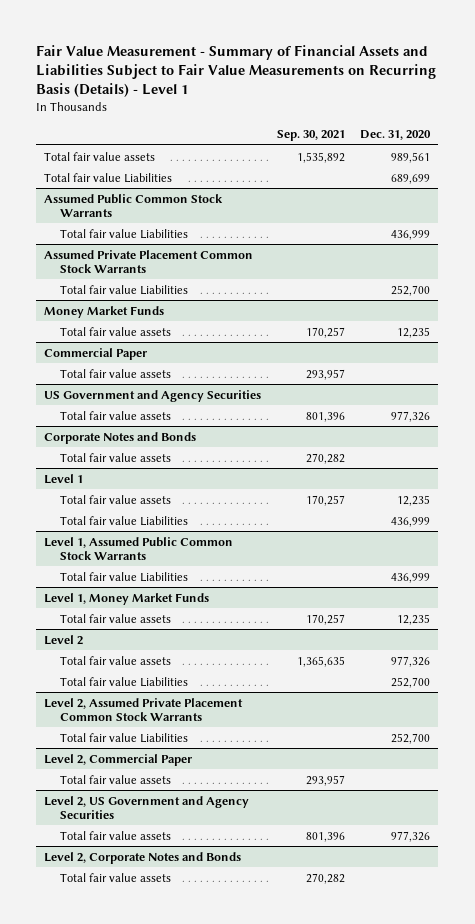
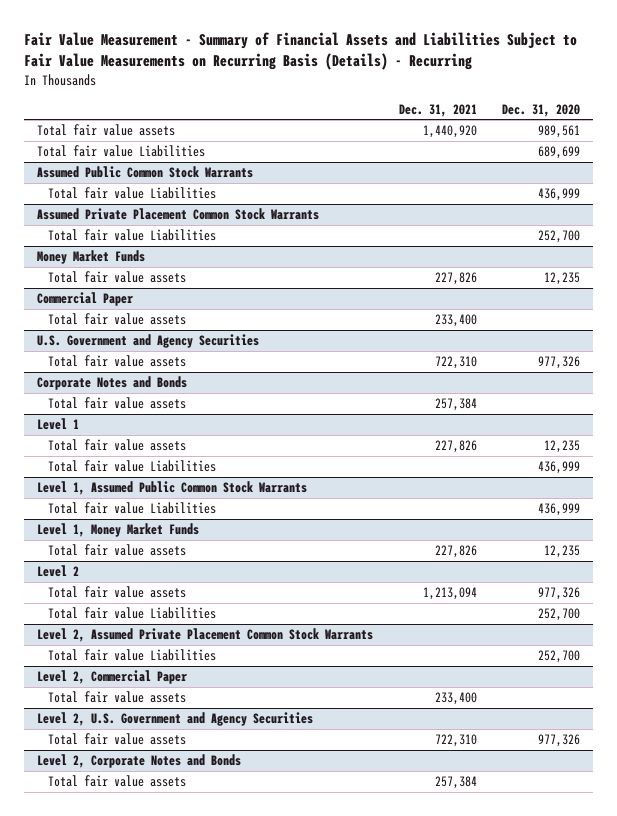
[36,44,437,98] Fair Value Measurement - Summary of Financial Assets and Liabilities Subject to Fair Value Measurements on Recurring Basis (Details) - Level 1 -> [24,32,578,71] Fair Value Measurement - Summary of Financial Assets and Liabilities Subject to Fair Value Measurements on Recurring Basis (Details) - Recurring
[276,130,345,142] Sep. 30, 2021 -> none
none -> [398,103,477,117] Dec. 31, 2021
[44,389,262,402] US Government and Agency Securities -> [36,334,259,349] U.S. Government and Agency Securities
[44,795,250,820] Level 2, US Government and Agency Securities -> [36,712,313,727] Level 2, U.S. Government and Agency Securities

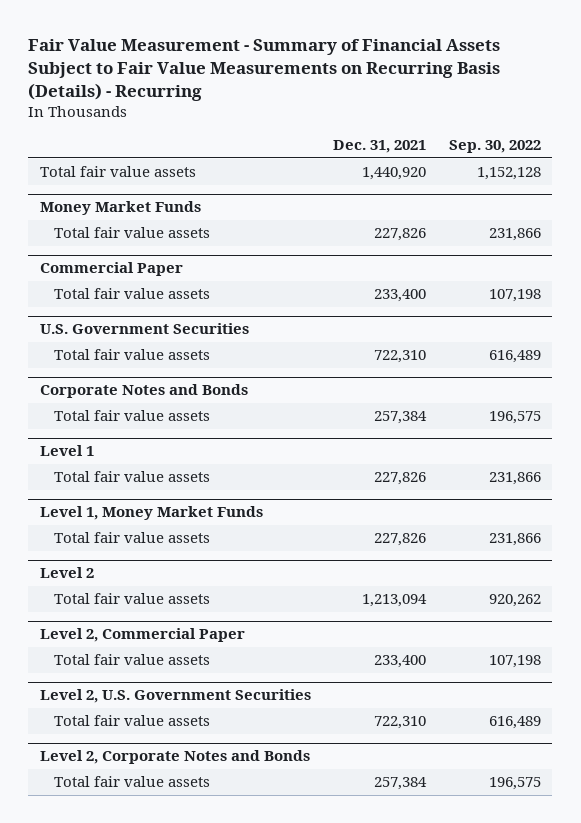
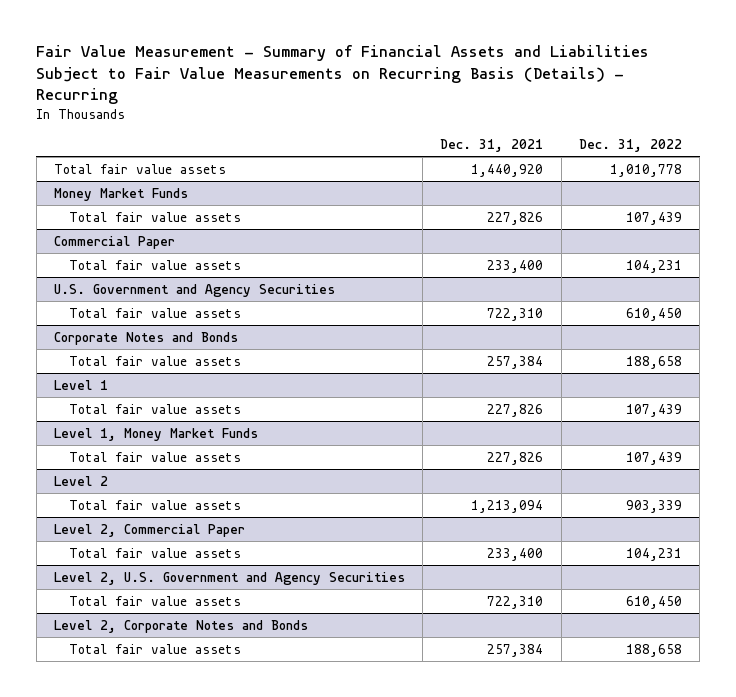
[28,39,501,102] Fair Value Measurement - Summary of Financial Assets Subject to Fair Value Measurements on Recurring Basis (Details) - Recurring -> [36,45,650,105] Fair Value Measurement - Summary of Financial Assets and Liabilities Subject to Fair Value Measurements on Recurring Basis (Details) - Recurring
[448,140,541,154] Sep. 30, 2022 -> none
none -> [578,139,682,153] Dec. 31, 2022
[39,323,249,335] U.S. Government Securities -> [53,283,335,297] U.S. Government and Agency Securities
[39,689,311,704] Level 2, U.S. Government Securities -> [53,571,405,585] Level 2, U.S. Government and Agency Securities

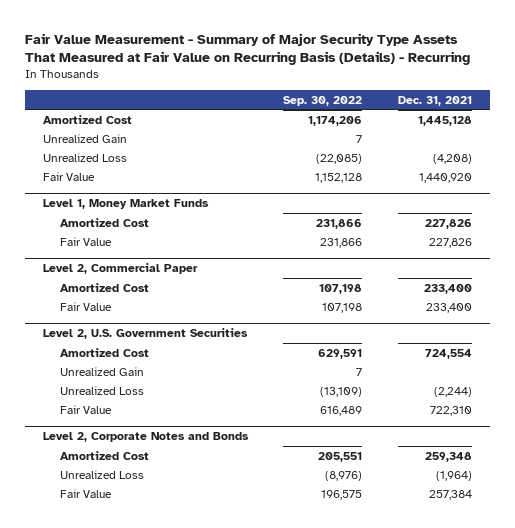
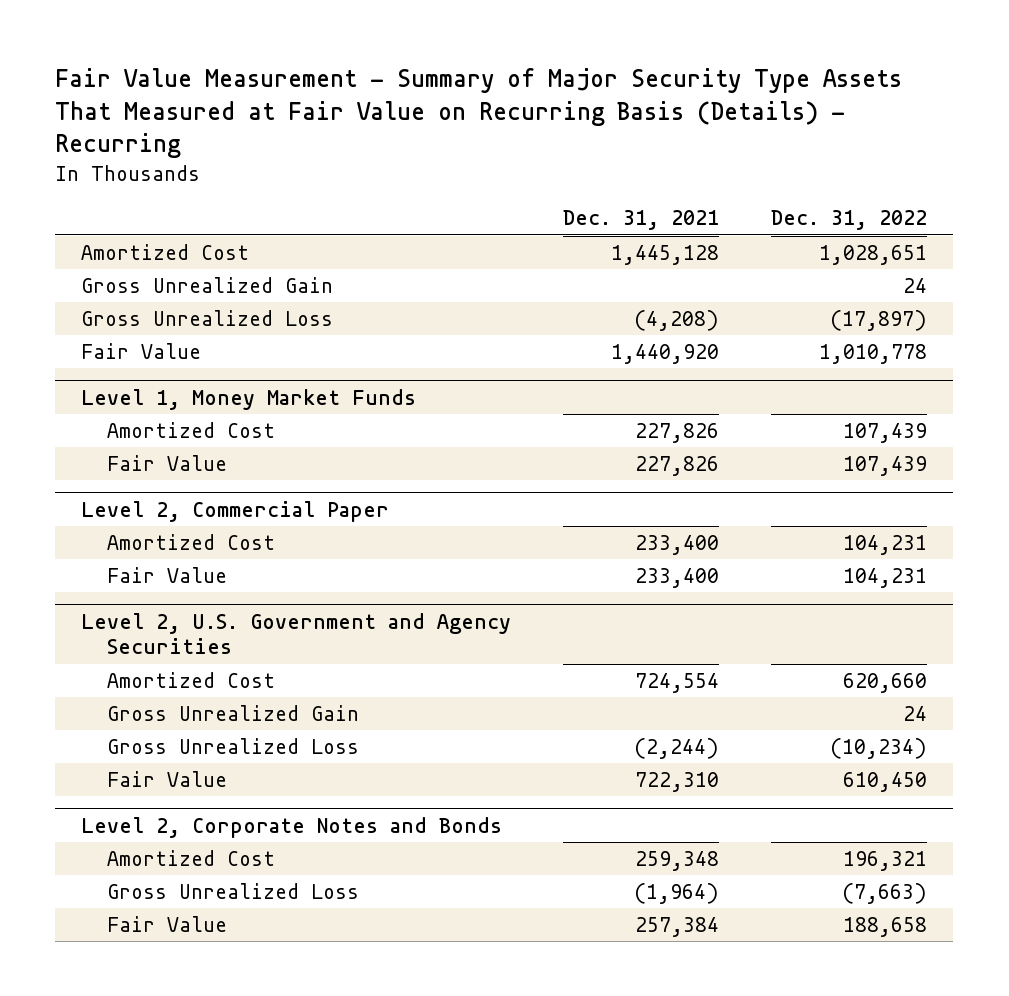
[283,95,363,106] Sep. 30, 2022 -> none
none -> [771,210,928,231] Dec. 31, 2022
[42,133,127,143] Unrealized Gain -> [81,276,334,293] Gross Unrealized Gain
[42,152,127,162] Unrealized Loss -> [81,309,334,326] Gross Unrealized Loss
[42,328,248,340] Level 2, U.S. Government Securities -> [81,612,512,655] Level 2, U.S. Government and Agency Securities
[59,366,144,376] Unrealized Gain -> [106,704,359,721] Gross Unrealized Gain
[59,385,144,395] Unrealized Loss -> [106,737,359,754] Gross Unrealized Loss
[59,469,144,479] Unrealized Loss -> [106,882,359,899] Gross Unrealized Loss

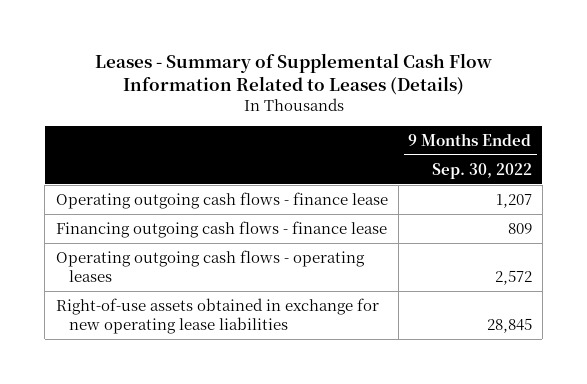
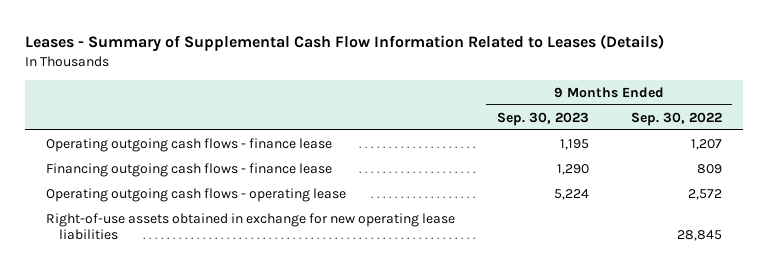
none -> [496,111,589,126] Sep. 30, 2023
[55,249,365,282] Operating outgoing cash flows - operating leases -> [45,187,346,202] Operating outgoing cash flows - operating lease

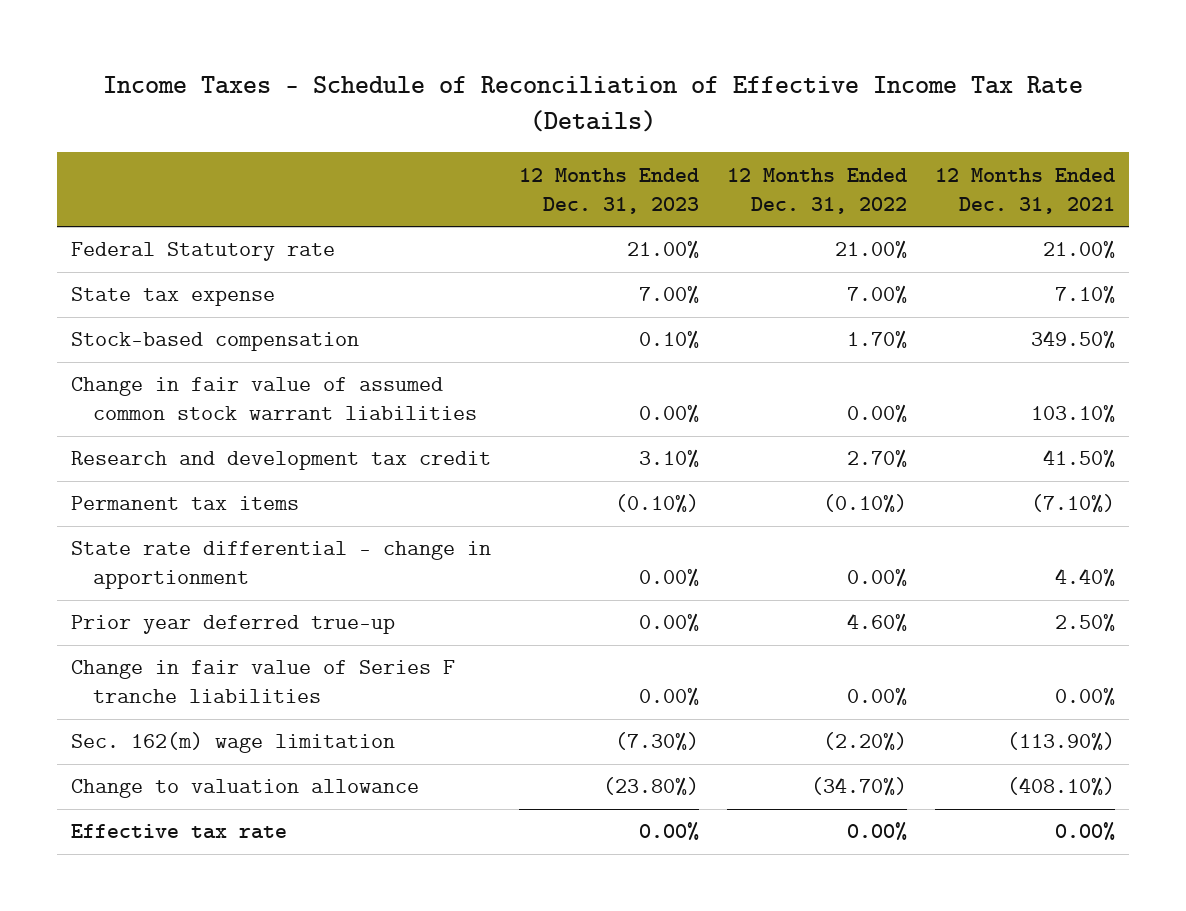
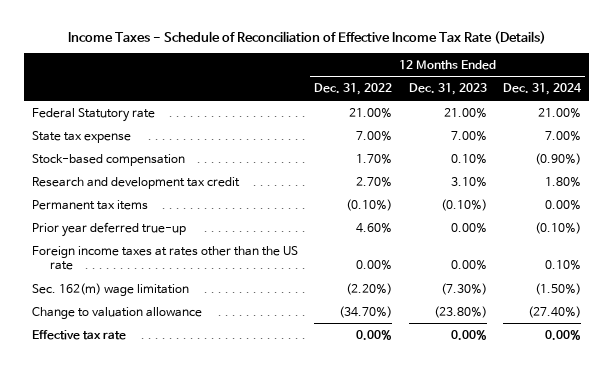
[934,167,1115,214] 12 Months Ended Dec. 31, 2021 -> none
none -> [503,83,583,96] Dec. 31, 2024
[71,377,478,421] Change in fair value of assumed common stock warrant liabilities -> none
[71,541,492,590] State rate differential - change in apportionment -> none
[71,660,456,704] Change in fair value of Series F tranche liabilities -> none
none -> [32,245,299,271] Foreign income taxes at rates other than the US rate

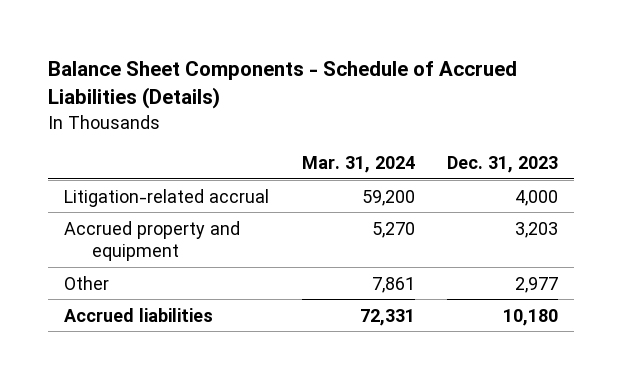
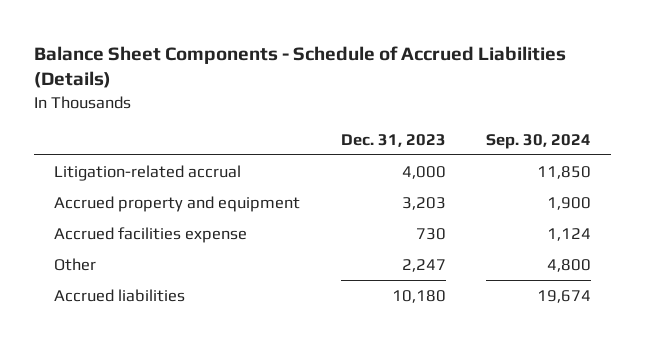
[301,156,415,174] Mar. 31, 2024 -> none
none -> [486,133,592,149] Sep. 30, 2024
none -> [54,226,248,243] Accrued facilities expense
[515,276,559,293] 2,977 -> [401,258,446,272] 2,247

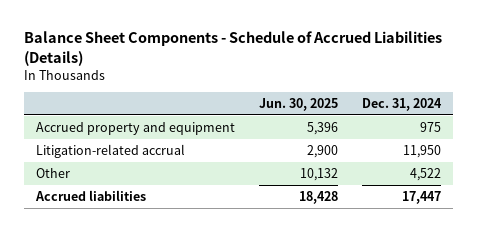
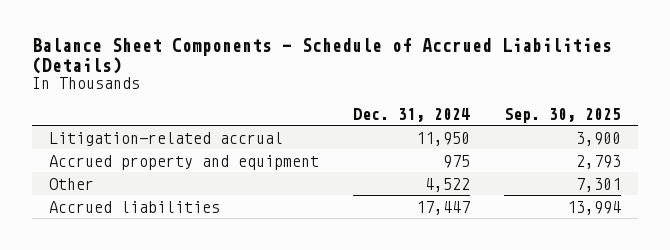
[258,98,338,112] Jun. 30, 2025 -> none
none -> [503,107,621,123] Sep. 30, 2025
[35,121,235,135] Accrued property and equipment -> [49,154,320,170] Accrued property and equipment

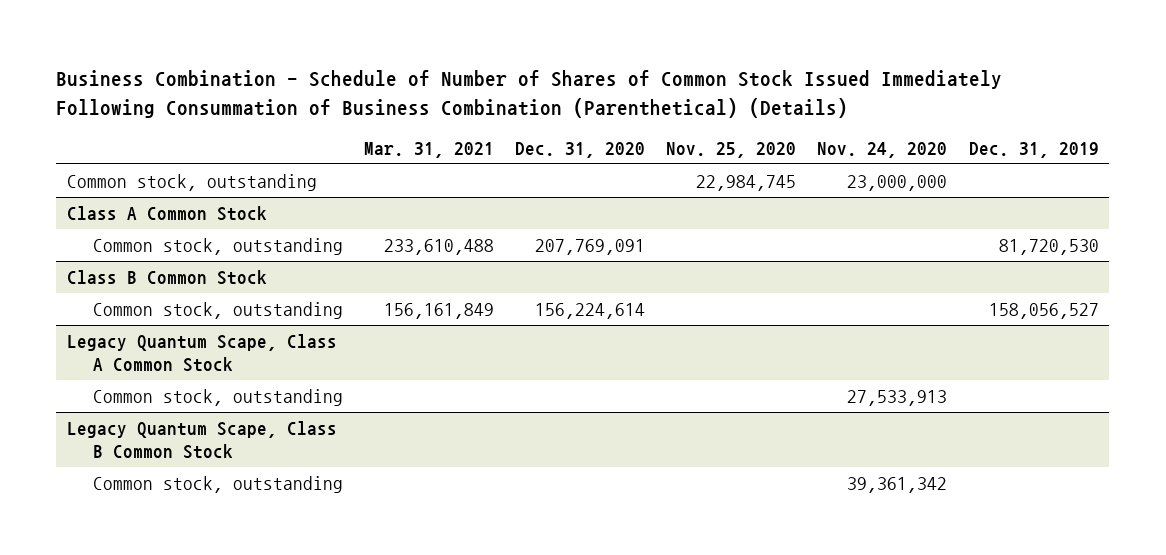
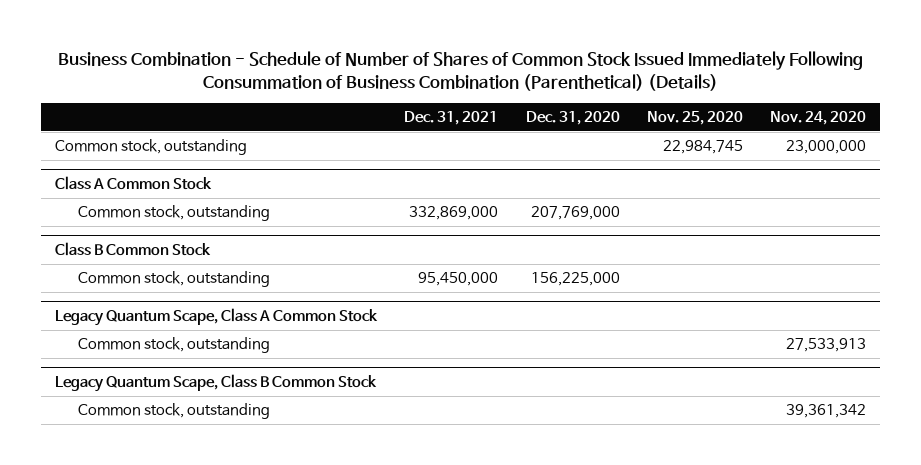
[363,141,494,158] Mar. 31, 2021 -> none
[968,141,1099,158] Dec. 31, 2019 -> none
none -> [404,111,499,126] Dec. 31, 2021
[535,238,646,255] 207,769,091 -> [530,206,620,221] 207,769,000
[535,302,646,319] 156,224,614 -> [530,272,620,287] 156,225,000

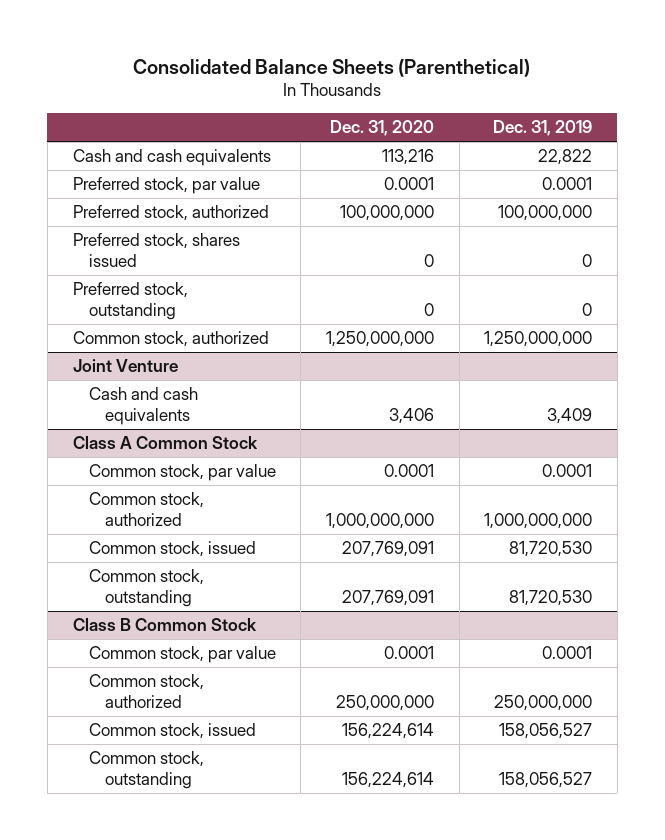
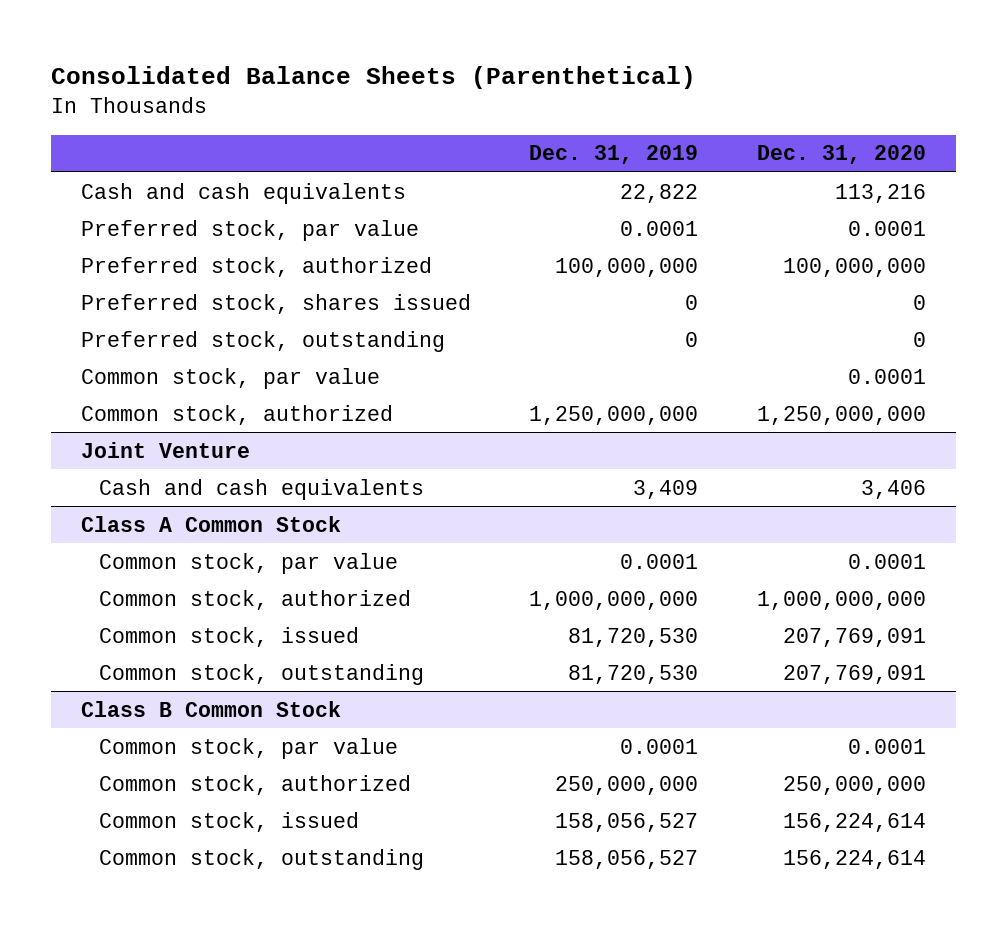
none -> [80,367,380,389] Common stock, par value

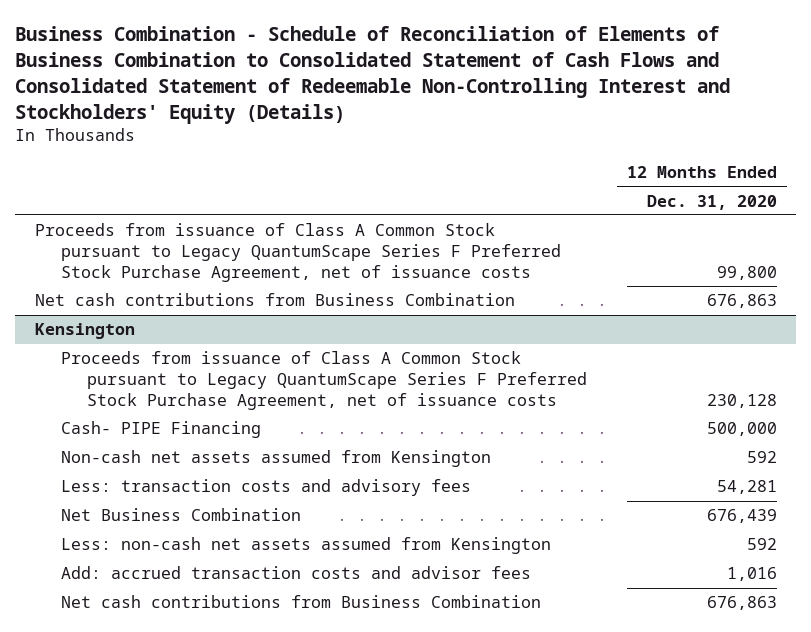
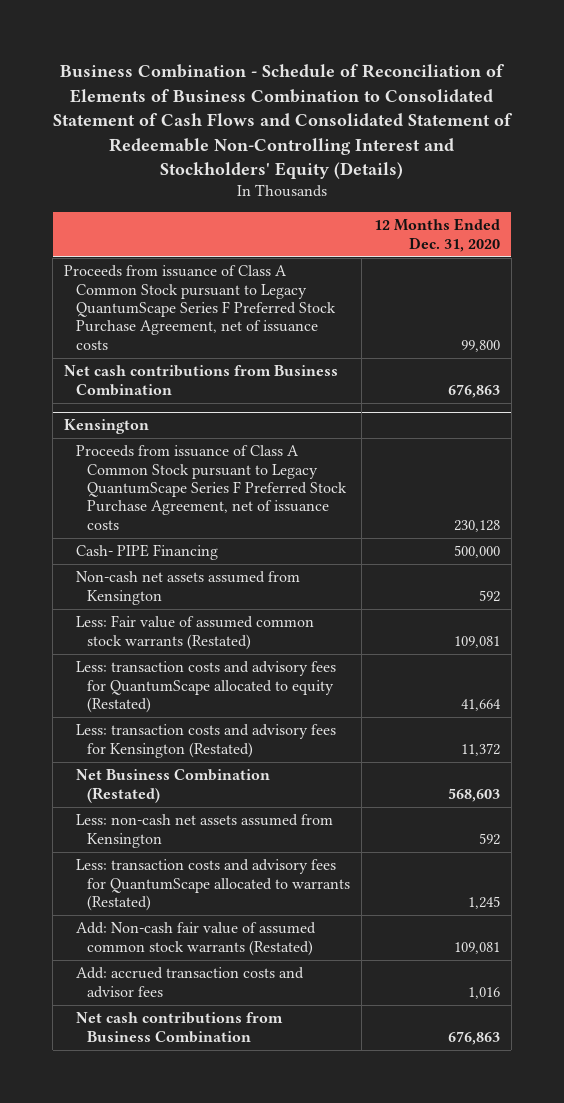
none -> [75,615,314,650] Less: Fair value of assumed common stock warrants (Restated)
none -> [75,661,336,713] Less: transaction costs and advisory fees for QuantumScape allocated to equity (Restated)
[60,479,471,497] Less: transaction costs and advisory fees -> [75,724,336,758] Less: transaction costs and advisory fees for Kensington (Restated)
[716,480,777,495] 54,281 -> [460,742,500,756] 11,372
[60,508,301,522] Net Business Combination -> [75,769,270,803] Net Business Combination (Restated)
[706,509,777,524] 676,439 -> [447,787,500,802] 568,603
none -> [75,859,351,911] Less: transaction costs and advisory fees for QuantumScape allocated to warrants (Restated)
none -> [75,922,316,956] Add: Non-cash fair value of assumed common stock warrants (Restated)

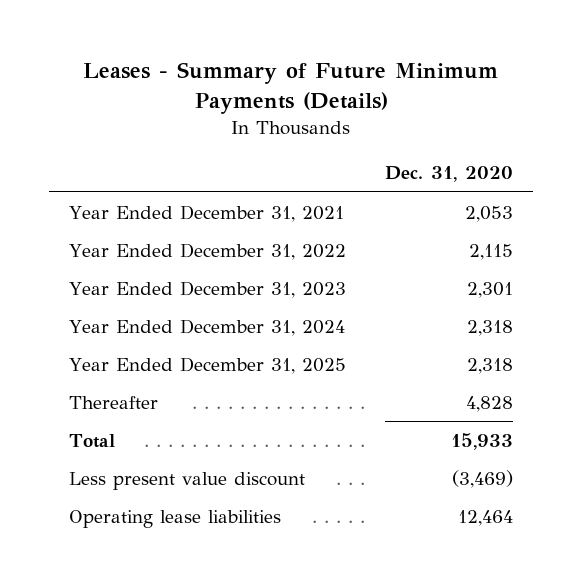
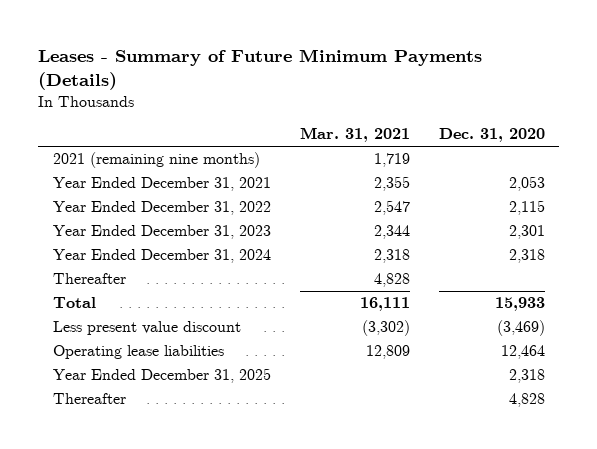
none -> [299,127,410,143] Mar. 31, 2021
none -> [52,152,260,169] 2021 (remaining nine months)
none -> [52,273,126,285] Thereafter
[68,356,346,374] Year Ended December 31, 2025 -> [52,368,271,384] Year Ended December 31, 2025
[68,395,158,409] Thereafter -> [52,393,126,405] Thereafter

